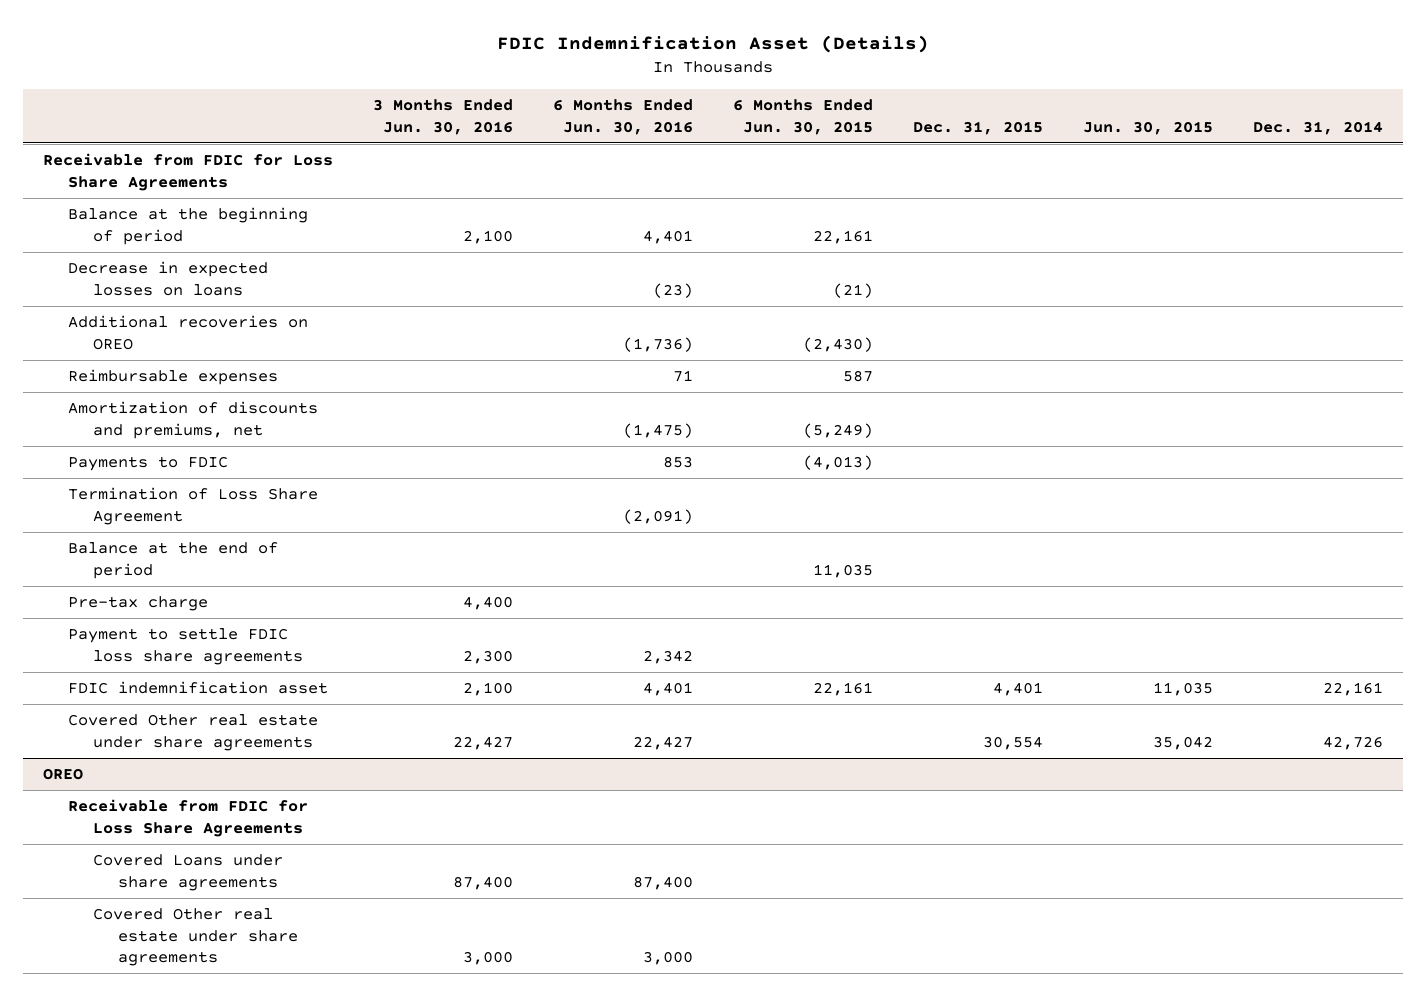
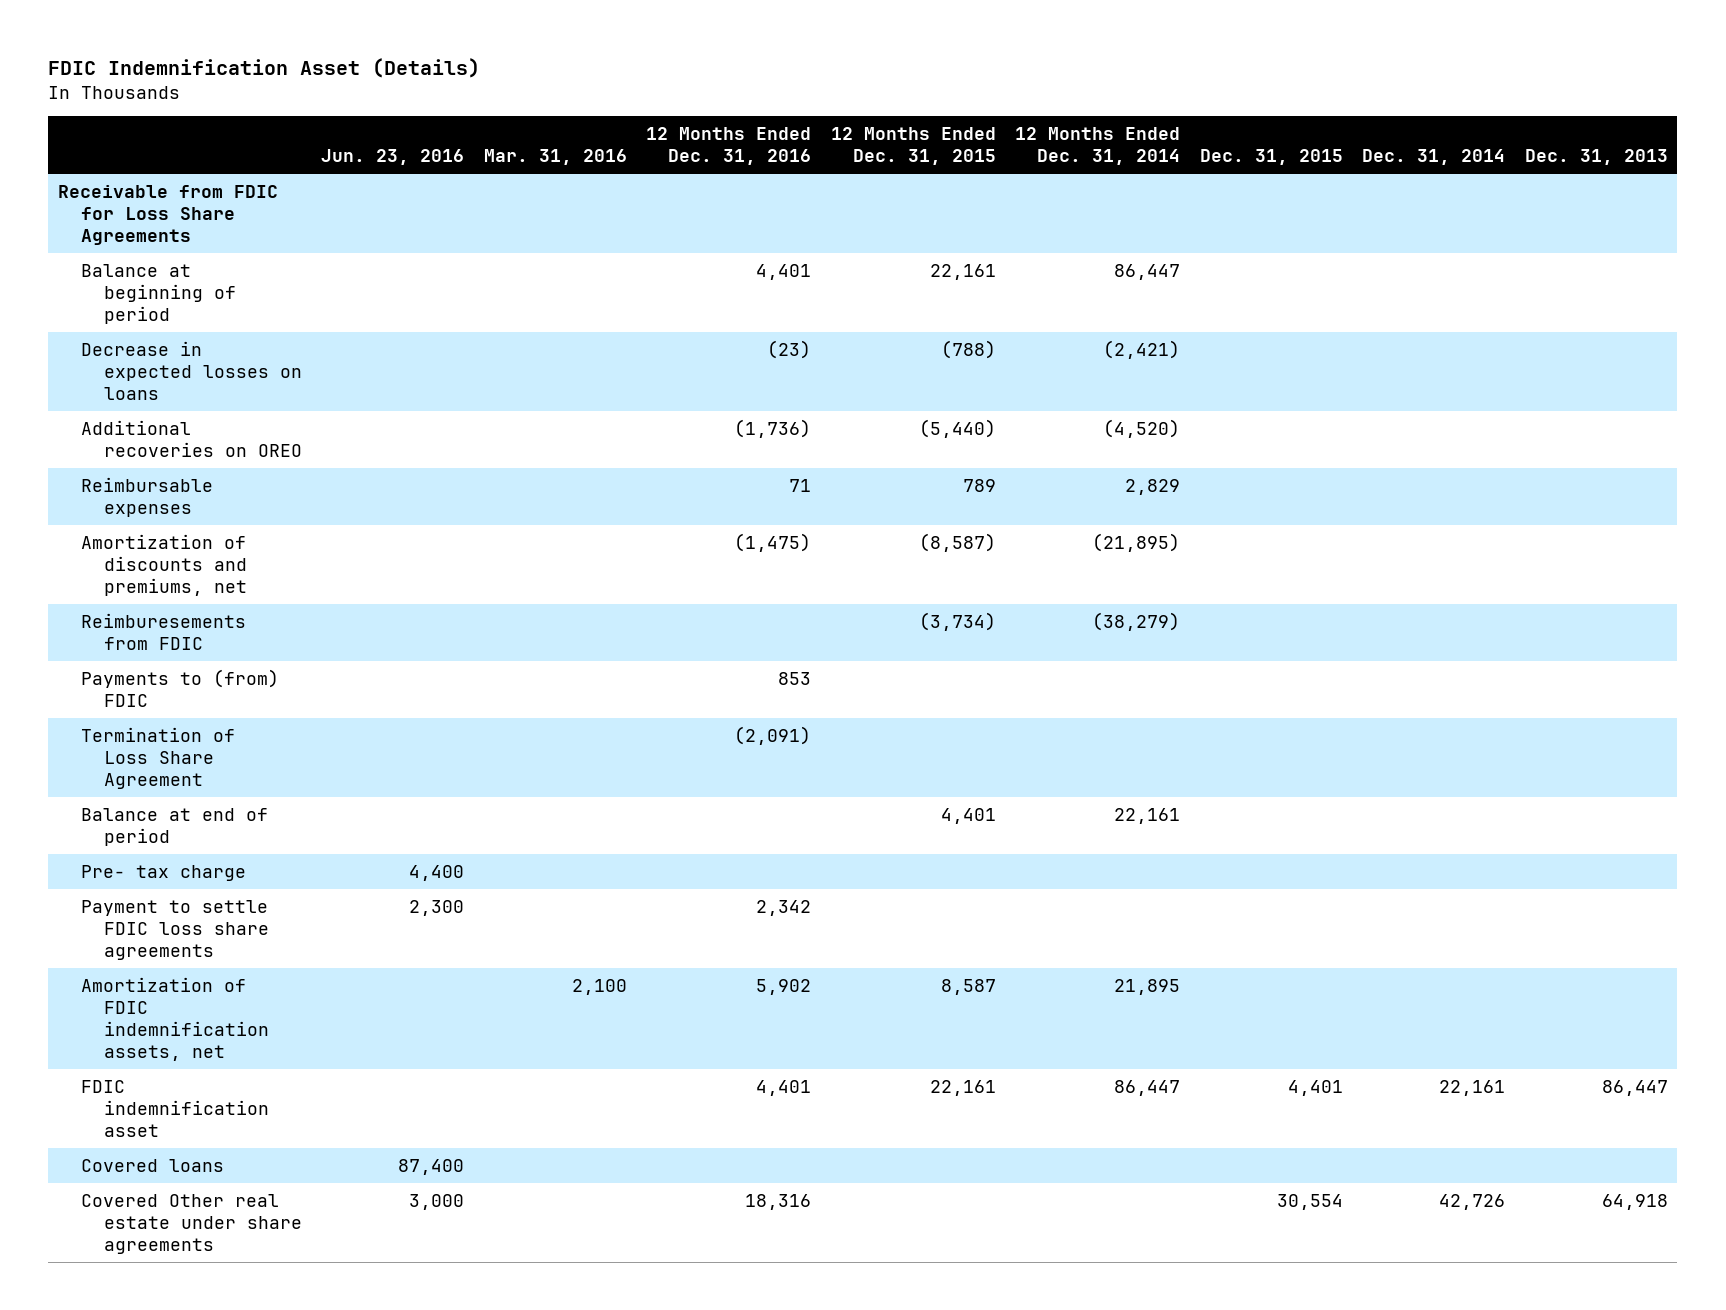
[373,99,514,135] 3 Months Ended Jun. 30, 2016 -> none
[553,99,694,135] 6 Months Ended Jun. 30, 2016 -> none
[733,99,874,135] 6 Months Ended Jun. 30, 2015 -> none
[1083,120,1214,135] Jun. 30, 2015 -> none
none -> [321,149,465,166] Jun. 23, 2016
none -> [483,149,627,166] Mar. 31, 2016
none -> [646,127,812,166] 12 Months Ended Dec. 31, 2016
none -> [830,127,996,166] 12 Months Ended Dec. 31, 2015
none -> [1015,127,1181,166] 12 Months Ended Dec. 31, 2014
none -> [1524,149,1668,166] Dec. 31, 2013
[68,207,309,245] Balance at the beginning of period -> [80,263,236,324] Balance at beginning of period
none -> [80,612,246,650] Reimburesements from FDIC
[68,456,229,472] Payments to FDIC -> [80,668,279,707] Payments to (from) FDIC
[68,542,279,579] Balance at the end of period -> [80,807,268,846] Balance at end of period
[68,596,209,612] Pre-tax charge -> [80,864,246,881] Pre- tax charge
none -> [80,976,269,1061] Amortization of FDIC indemnification assets, net
none -> [80,1158,224,1172] Covered loans
[42,768,83,781] OREO -> none
[68,799,309,837] Receivable from FDIC for Loss Share Agreements -> none
[93,854,284,891] Covered Loans under share agreements -> none
[93,908,299,966] Covered Other real estate under share agreements -> none

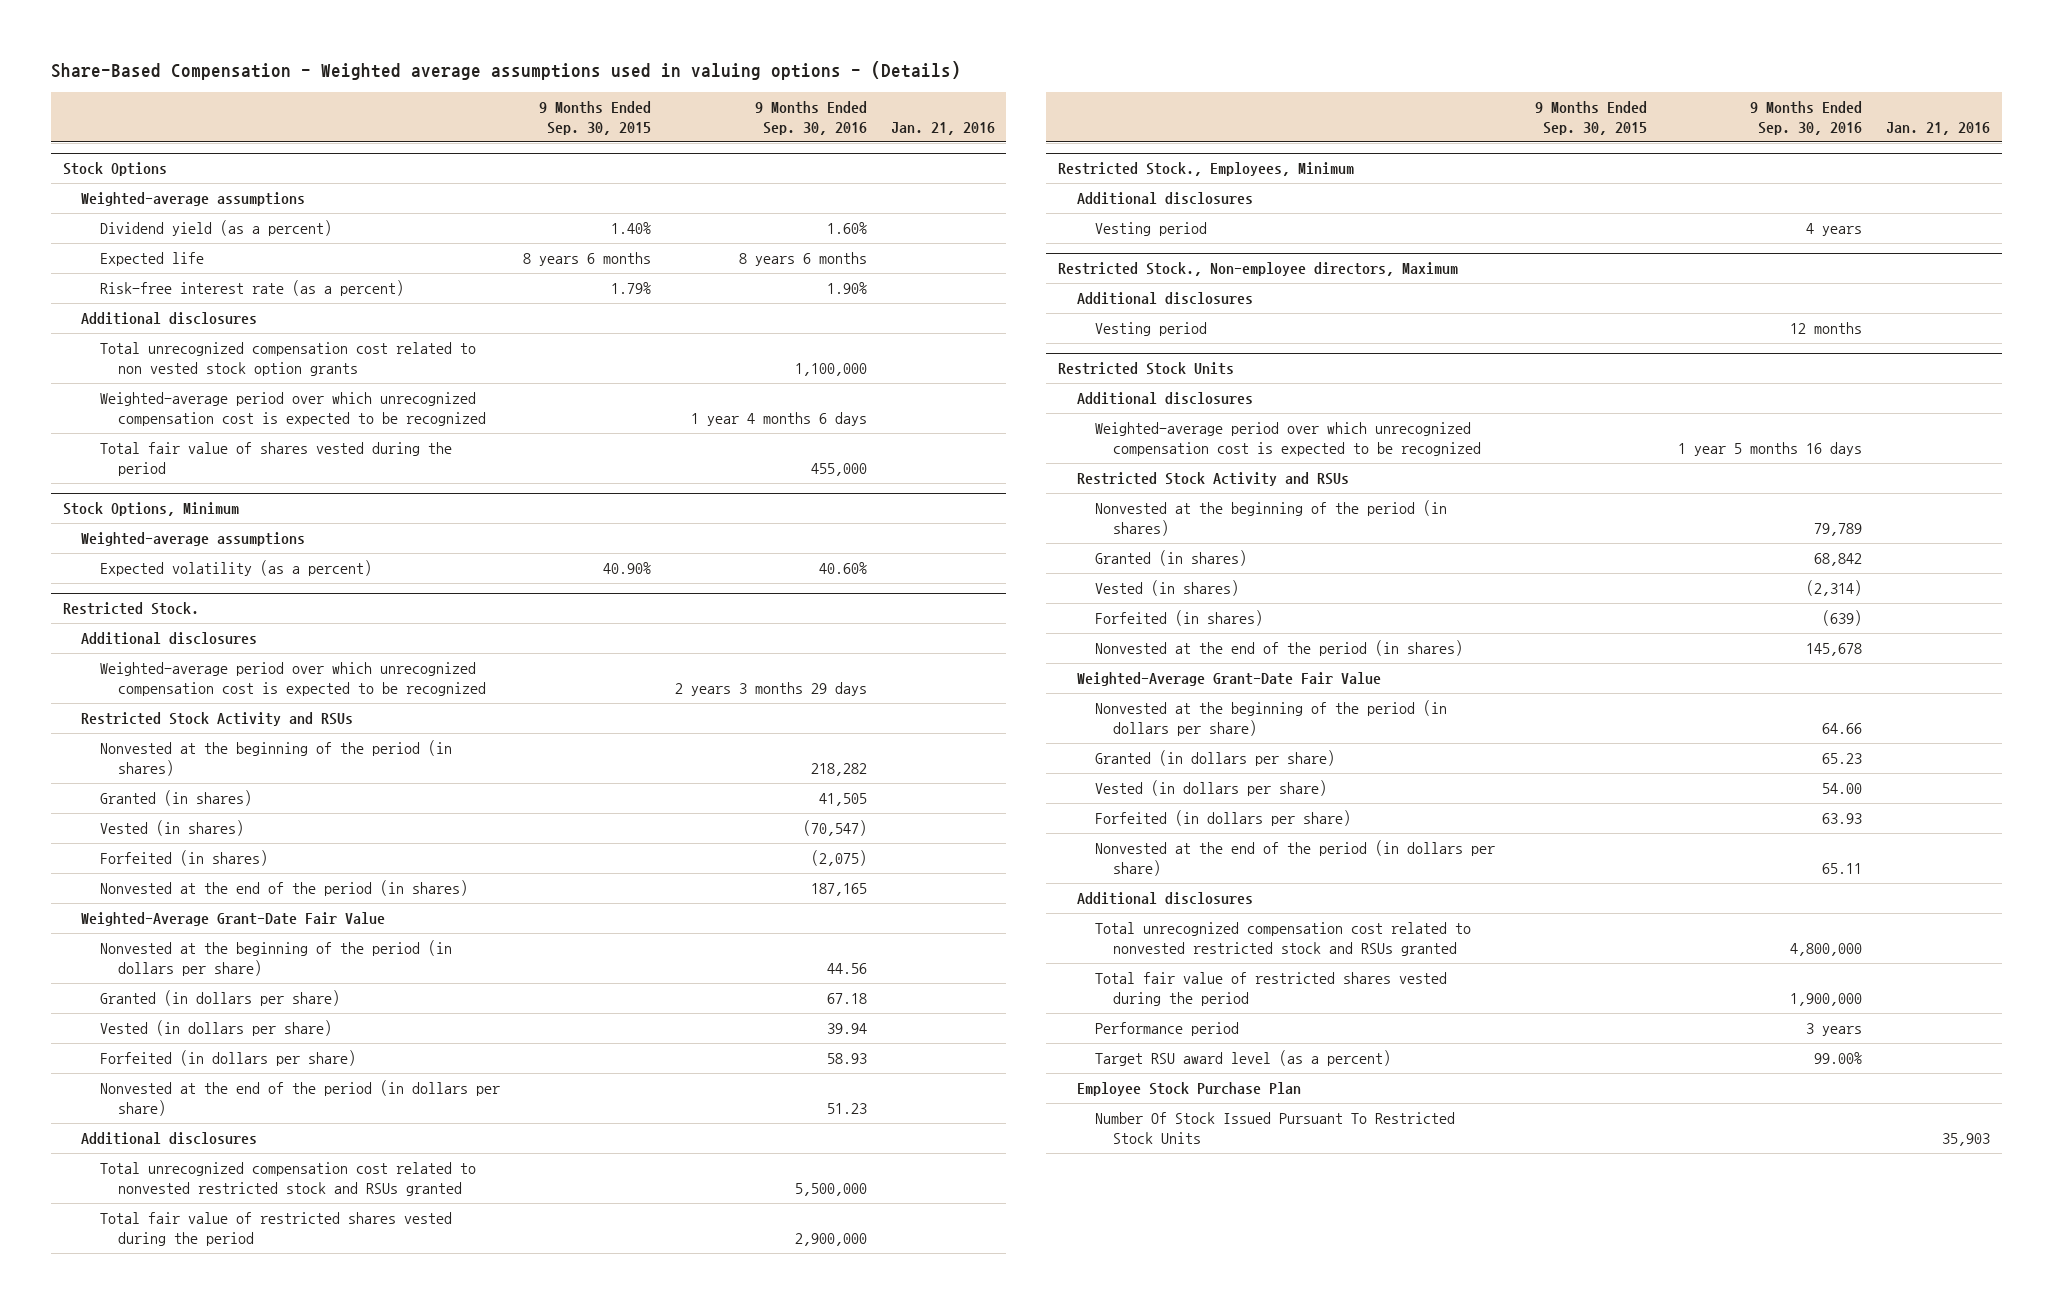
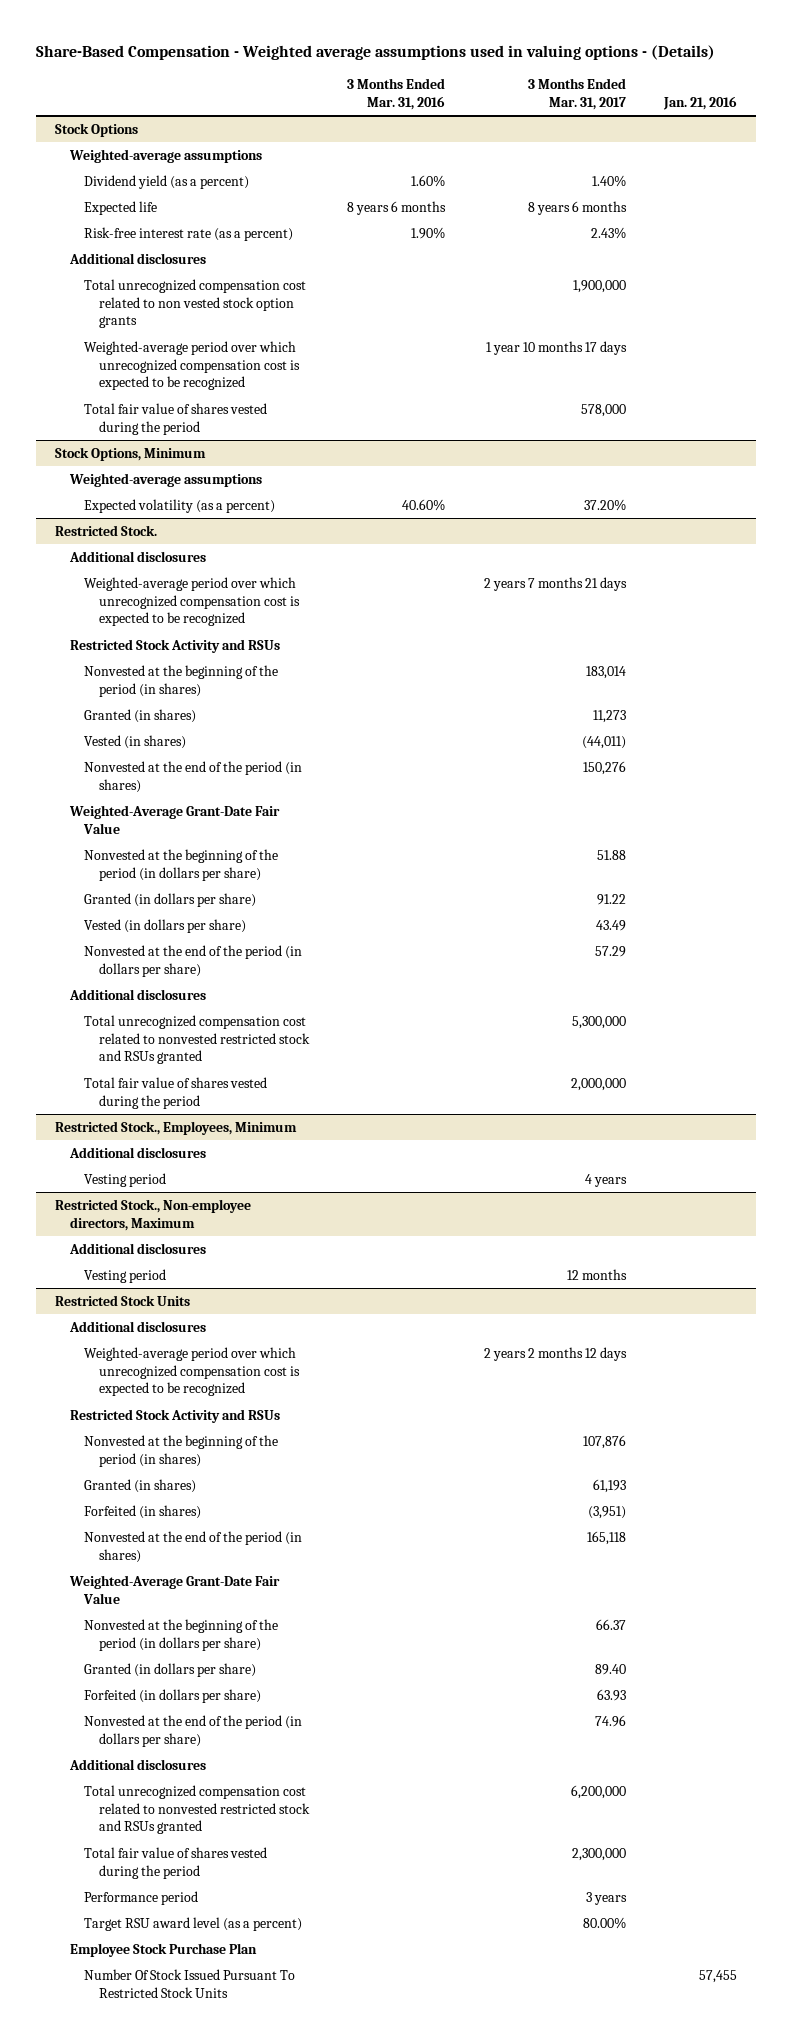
[539,100,652,136] 9 Months Ended Sep. 30, 2015 -> none
[754,100,867,136] 9 Months Ended Sep. 30, 2016 -> none
none -> [347,78,446,110] 3 Months Ended Mar. 31, 2016
none -> [527,78,626,110] 3 Months Ended Mar. 31, 2017
[99,849,268,866] Forfeited (in shares) -> none
[99,1049,356,1066] Forfeited (in dollars per share) -> none
[99,1211,452,1247] Total fair value of restricted shares vested during the period -> [84,1076,268,1109] Total fair value of shares vested during the period
[1094,579,1239,596] Vested (in shares) -> none
[1094,779,1327,796] Vested (in dollars per share) -> none
[1094,971,1447,1007] Total fair value of restricted shares vested during the period -> [84,1846,268,1879] Total fair value of shares vested during the period
[1941,1133,1990,1147] 35,903 -> [698,1969,737,1983] 57,455

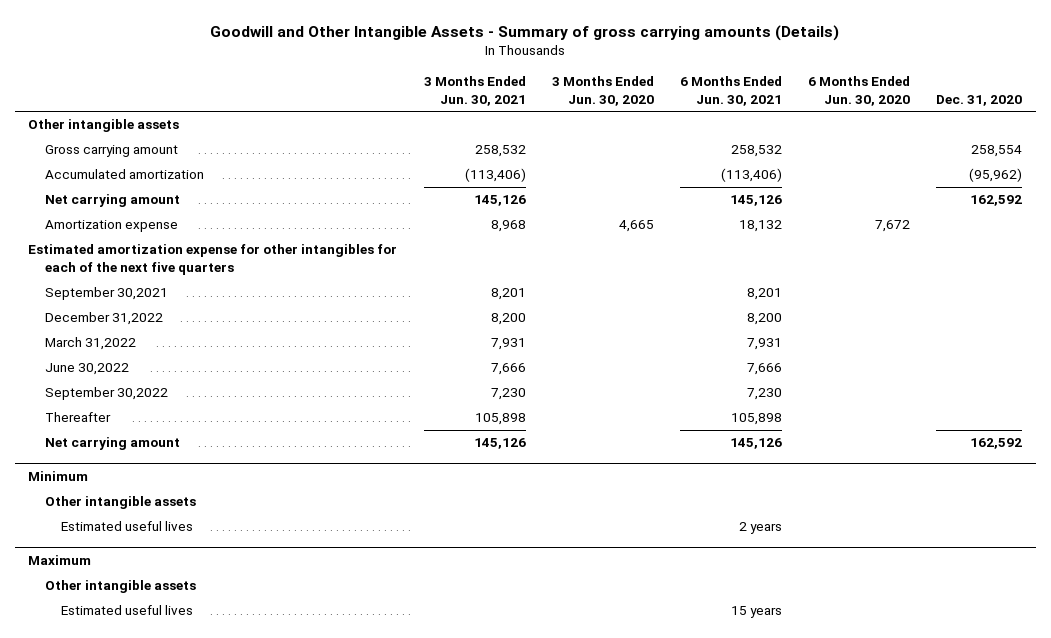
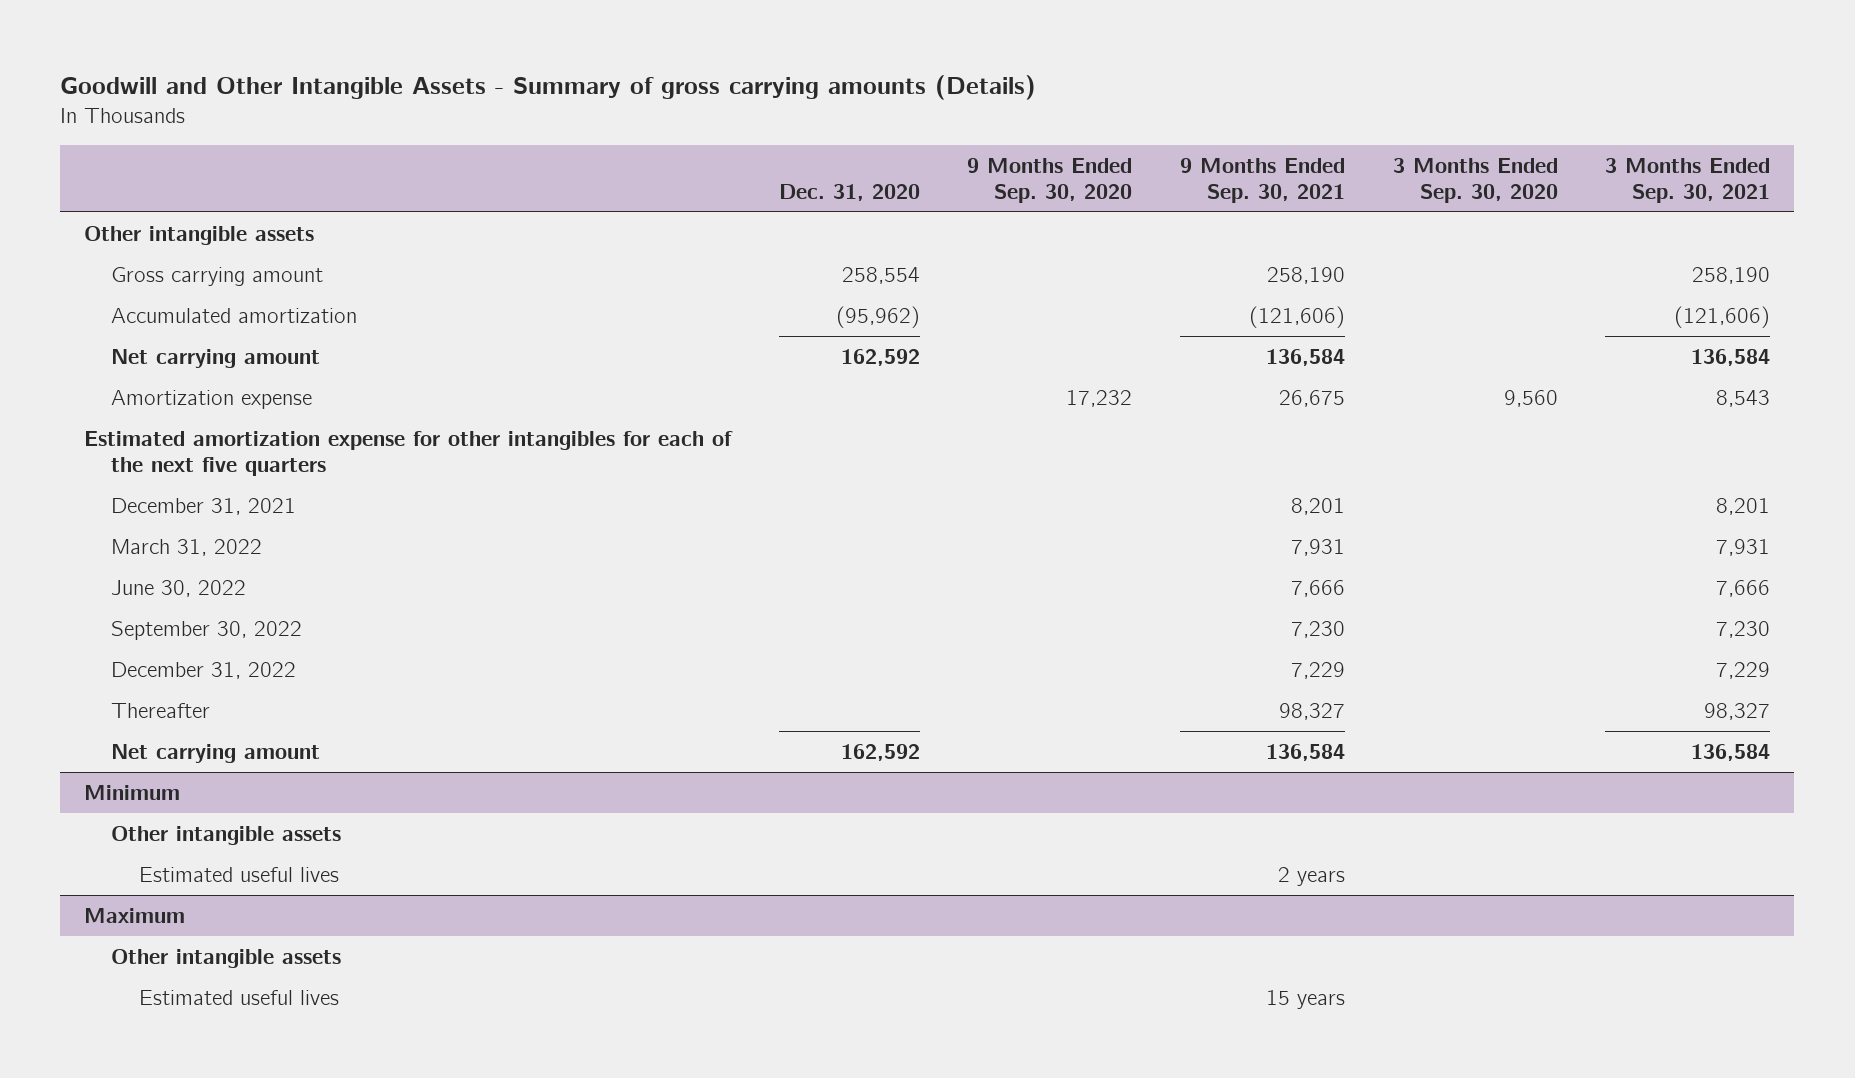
[423,76,526,106] 3 Months Ended Jun. 30, 2021 -> none
[551,76,654,106] 3 Months Ended Jun. 30, 2020 -> none
[680,76,783,106] 6 Months Ended Jun. 30, 2021 -> none
[808,76,911,106] 6 Months Ended Jun. 30, 2020 -> none
none -> [967,158,1133,203] 9 Months Ended Sep. 30, 2020
none -> [1180,158,1346,203] 9 Months Ended Sep. 30, 2021
none -> [1392,158,1558,203] 3 Months Ended Sep. 30, 2020
none -> [1605,158,1771,203] 3 Months Ended Sep. 30, 2021
[44,287,168,301] September 30,2021 -> [111,497,297,515] December 31, 2021
[44,312,163,326] December 31,2022 -> [111,538,263,556] March 31, 2022
[44,337,136,351] March 31,2022 -> [111,579,247,597] June 30, 2022
[44,363,129,376] June 30,2022 -> [111,620,303,640] September 30, 2022
[44,387,168,401] September 30,2022 -> [111,661,297,679] December 31, 2022

